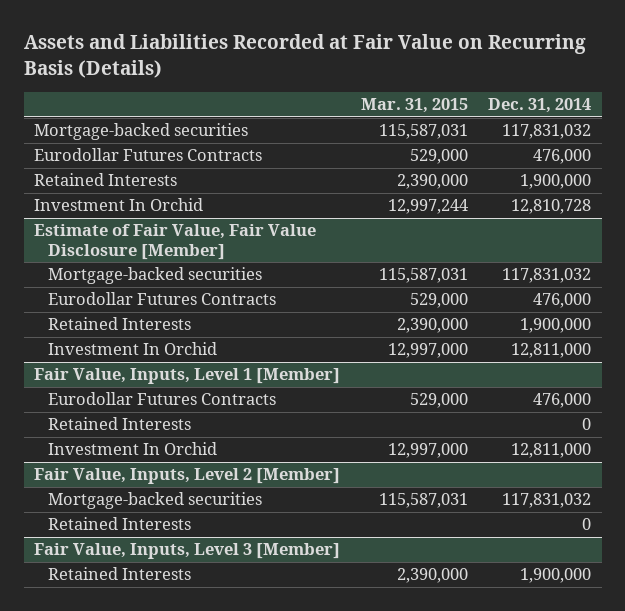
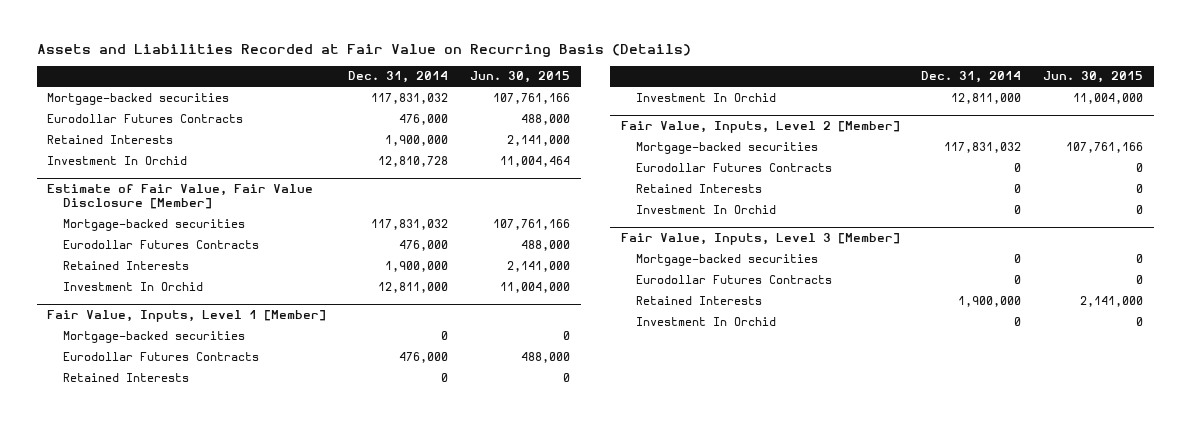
[360,98,468,114] Mar. 31, 2015 -> none
none -> [470,71,571,84] Jun. 30, 2015
none -> [63,330,246,343] Mortgage-backed securities
none -> [636,162,833,172] Eurodollar Futures Contracts
none -> [636,204,777,214] Investment In Orchid
none -> [636,253,819,266] Mortgage-backed securities
none -> [636,274,833,284] Eurodollar Futures Contracts
none -> [636,316,777,326] Investment In Orchid

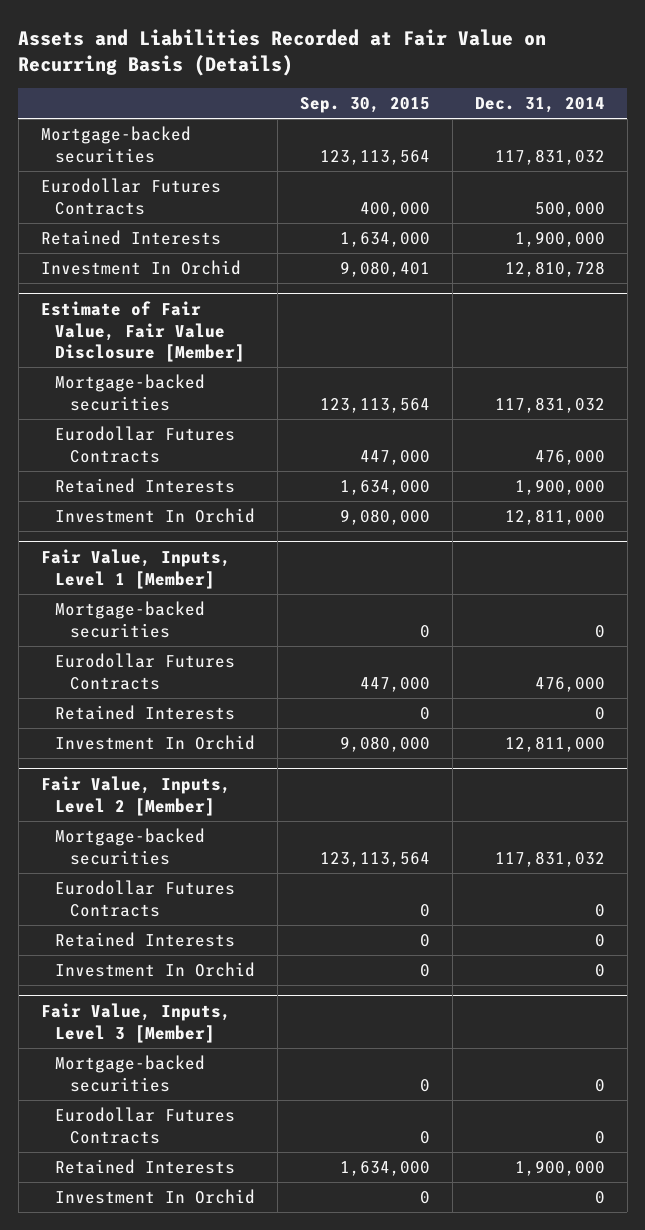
[470,71,571,84] Jun. 30, 2015 -> none
none -> [300,96,431,113] Sep. 30, 2015
[399,113,449,125] 476,000 -> [534,201,605,217] 500,000

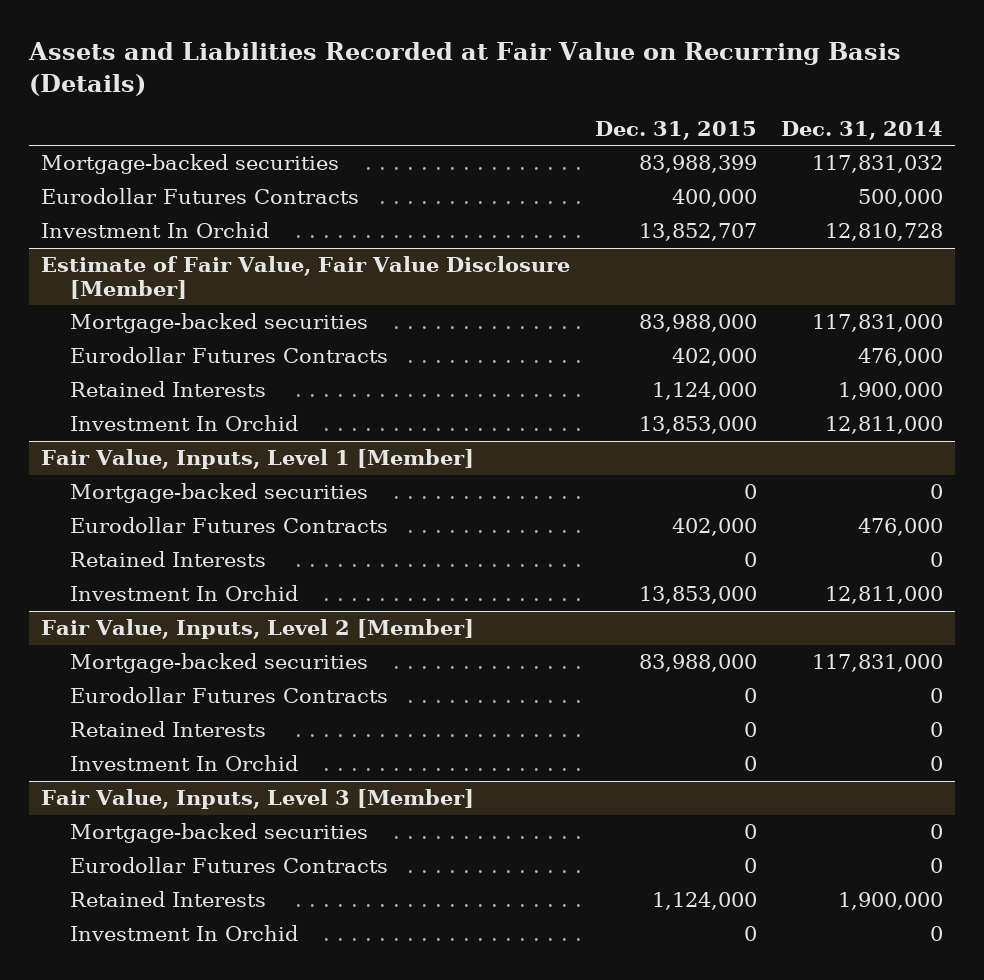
[300,96,431,113] Sep. 30, 2015 -> none
none -> [594,120,757,140] Dec. 31, 2015
[40,229,221,245] Retained Interests -> none
[494,396,605,413] 117,831,032 -> [812,314,944,333] 117,831,000
[494,850,605,867] 117,831,032 -> [812,654,944,673] 117,831,000

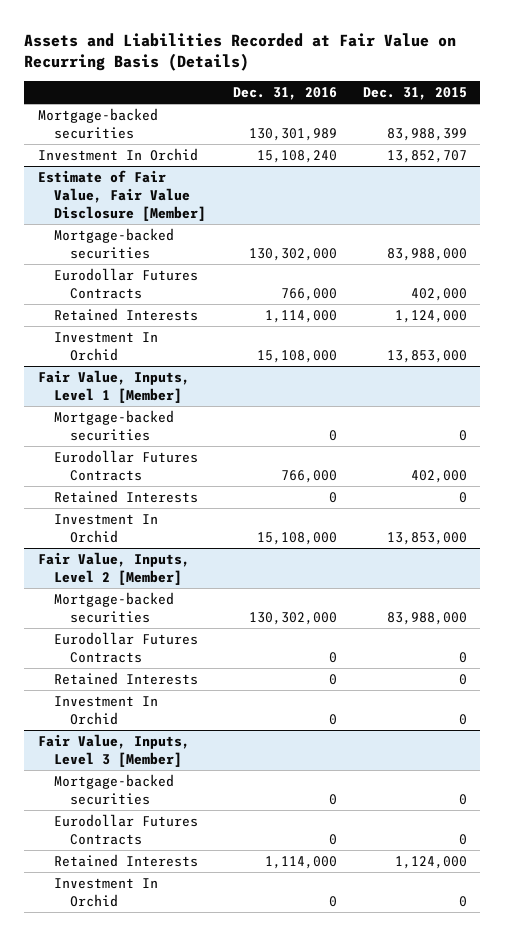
[781,120,944,140] Dec. 31, 2014 -> none
none -> [232,87,337,101] Dec. 31, 2016
[41,188,360,205] Eurodollar Futures Contracts -> none

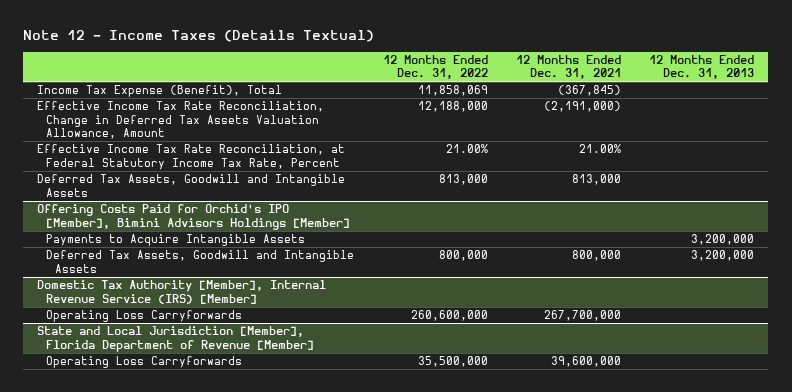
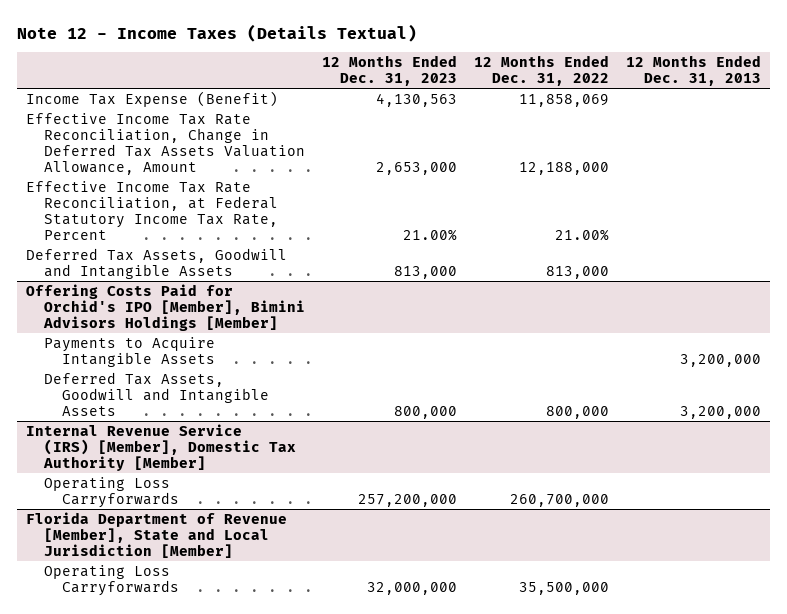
[515,54,621,80] 12 Months Ended Dec. 31, 2021 -> none
none -> [321,55,457,87] 12 Months Ended Dec. 31, 2023
[37,85,283,98] Income Tax Expense (Benefit), Total -> [25,90,278,107] Income Tax Expense (Benefit)
[37,280,327,304] Domestic Tax Authority [Member], Internal Revenue Service (IRS) [Member] -> [25,423,296,471] Internal Revenue Service (IRS) [Member], Domestic Tax Authority [Member]
[410,310,488,322] 260,600,000 -> [510,493,610,507] 260,700,000
[37,326,315,352] State and Local Jurisdiction [Member], Florida Department of Revenue [Member] -> [25,511,287,558] Florida Department of Revenue [Member], State and Local Jurisdiction [Member]

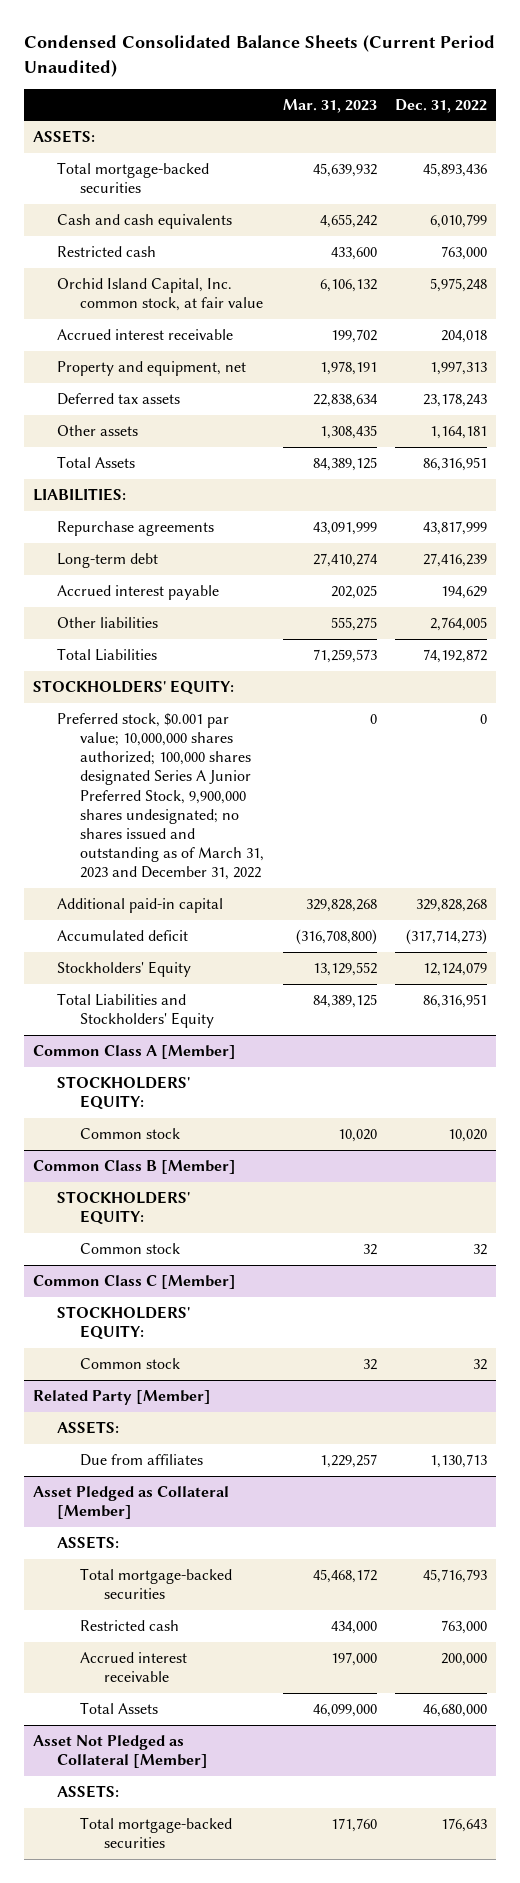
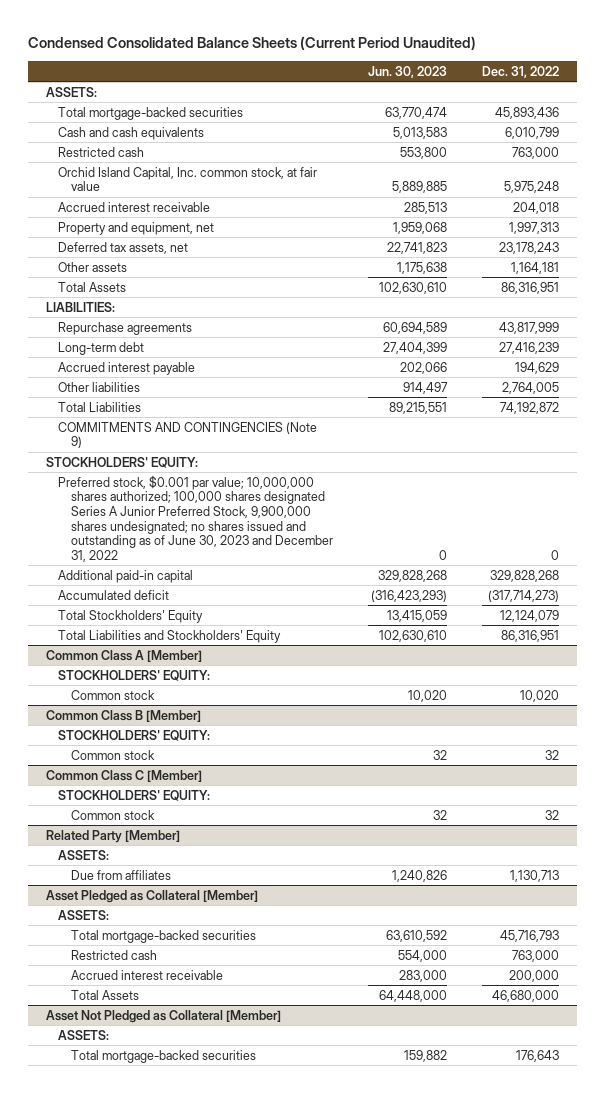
[282,98,377,113] Mar. 31, 2023 -> none
none -> [367,65,447,78] Jun. 30, 2023
[56,392,180,405] Deferred tax assets -> [58,241,189,254] Deferred tax assets, net
none -> [58,421,318,449] COMMITMENTS AND CONTINGENCIES (Note 9)
[56,712,265,881] Preferred stock, $0.001 par value; 10,000,000 shares authorized; 100,000 shares designated Series A Junior Preferred Stock, 9,900,000 shares undesignated; no shares issued and outstanding as of March 31, 2023 and December 31, 2022 -> [58,474,333,562] Preferred stock, $0.001 par value; 10,000,000 shares authorized; 100,000 shares designated Series A Junior Preferred Stock, 9,900,000 shares undesignated; no shares issued and outstanding as of June 30, 2023 and December 31, 2022
[56,960,191,977] Stockholders' Equity -> [58,609,204,623] Total Stockholders' Equity

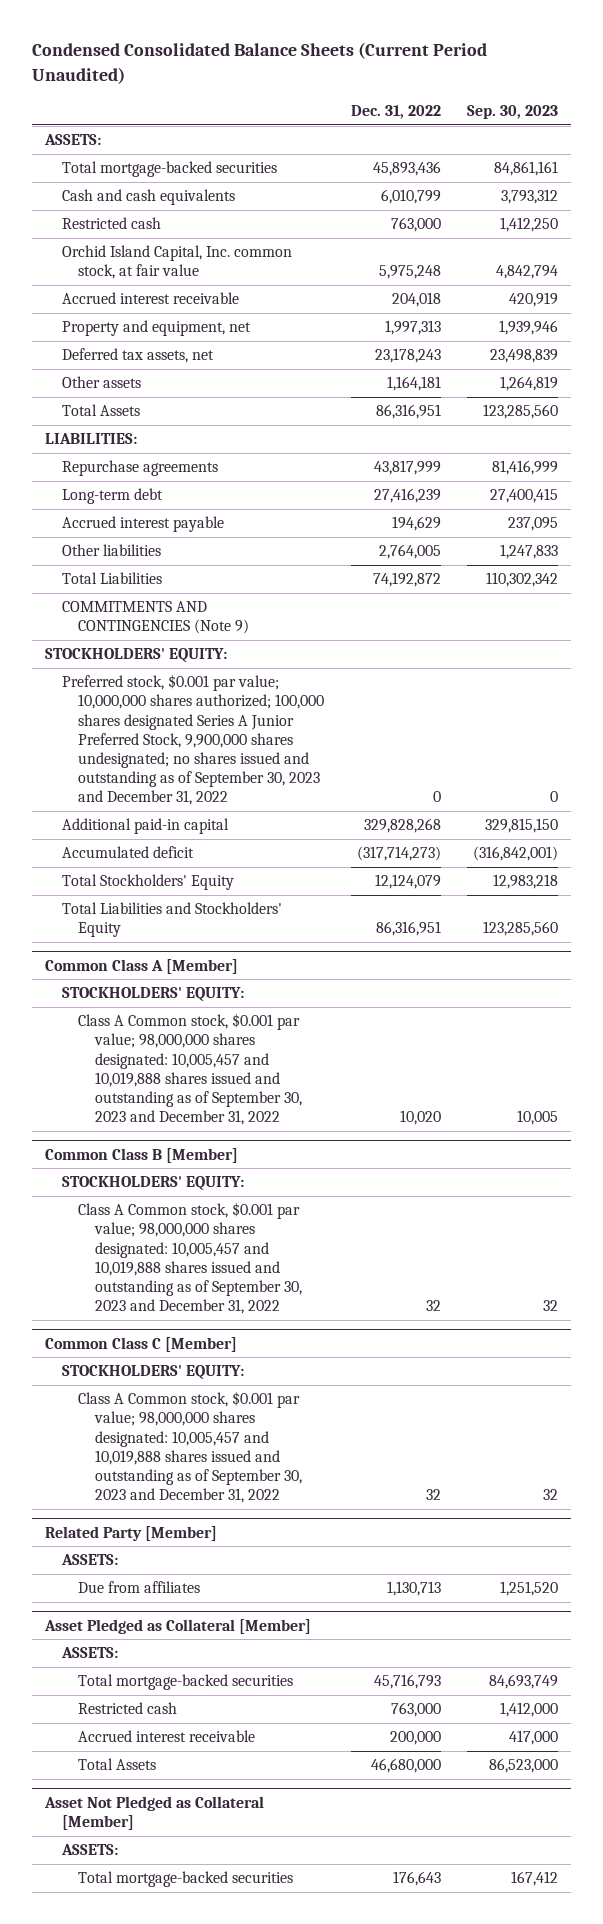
[367,65,447,78] Jun. 30, 2023 -> none
none -> [466,104,558,119] Sep. 30, 2023
[58,474,333,562] Preferred stock, $0.001 par value; 10,000,000 shares authorized; 100,000 shares designated Series A Junior Preferred Stock, 9,900,000 shares undesignated; no shares issued and outstanding as of June 30, 2023 and December 31, 2022 -> [61,674,325,806] Preferred stock, $0.001 par value; 10,000,000 shares authorized; 100,000 shares designated Series A Junior Preferred Stock, 9,900,000 shares undesignated; no shares issued and outstanding as of September 30, 2023 and December 31, 2022
[70,689,155,700] Common stock -> [78,1013,302,1125] Class A Common stock, $0.001 par value; 98,000,000 shares designated: 10,005,457 and 10,019,888 shares issued and outstanding as of September 30, 2023 and December 31, 2022
[70,749,155,760] Common stock -> [78,1202,302,1314] Class A Common stock, $0.001 par value; 98,000,000 shares designated: 10,005,457 and 10,019,888 shares issued and outstanding as of September 30, 2023 and December 31, 2022
[70,809,155,820] Common stock -> [78,1391,302,1503] Class A Common stock, $0.001 par value; 98,000,000 shares designated: 10,005,457 and 10,019,888 shares issued and outstanding as of September 30, 2023 and December 31, 2022

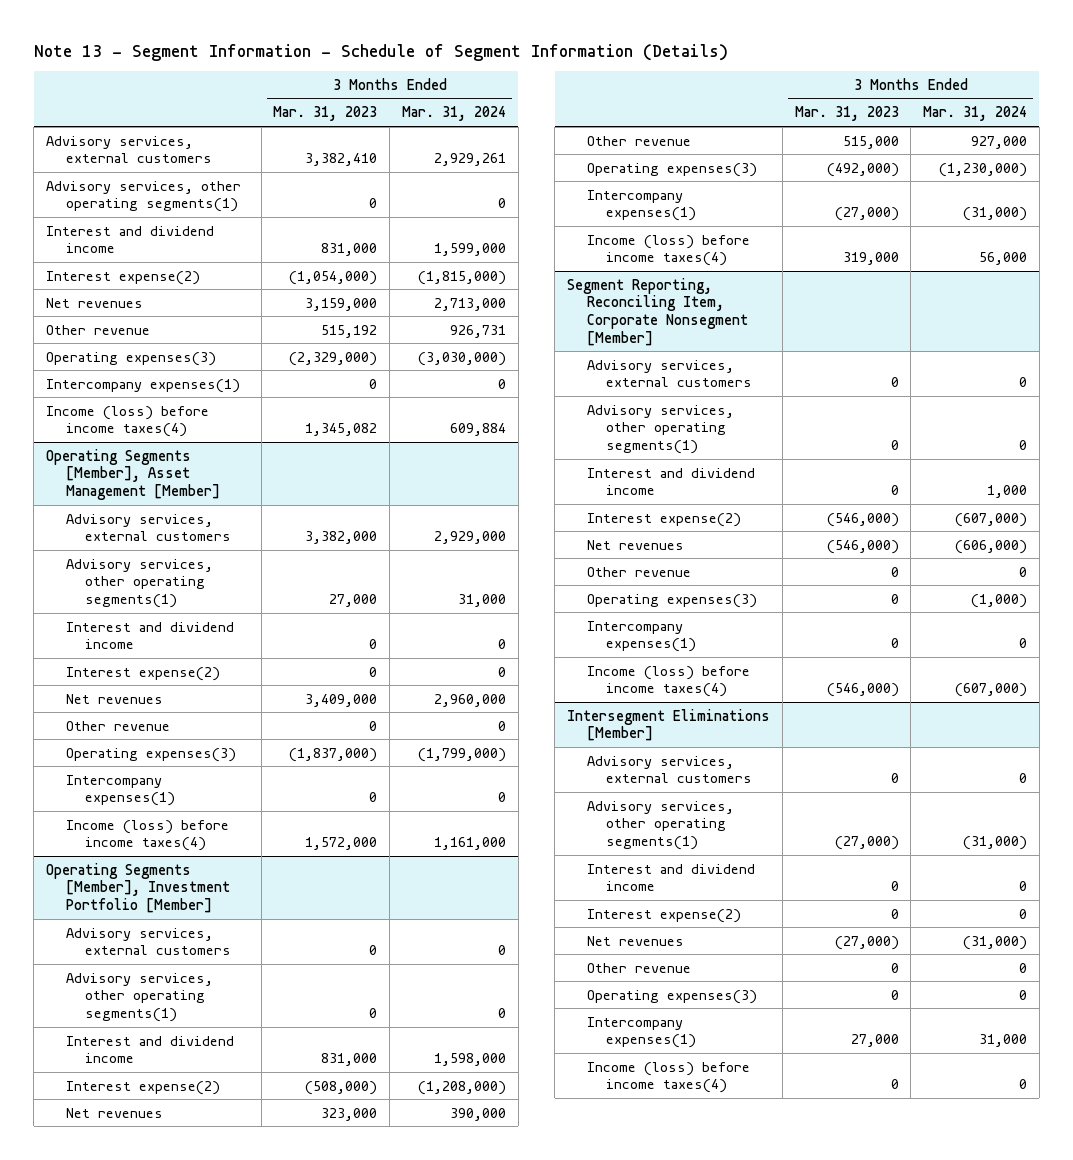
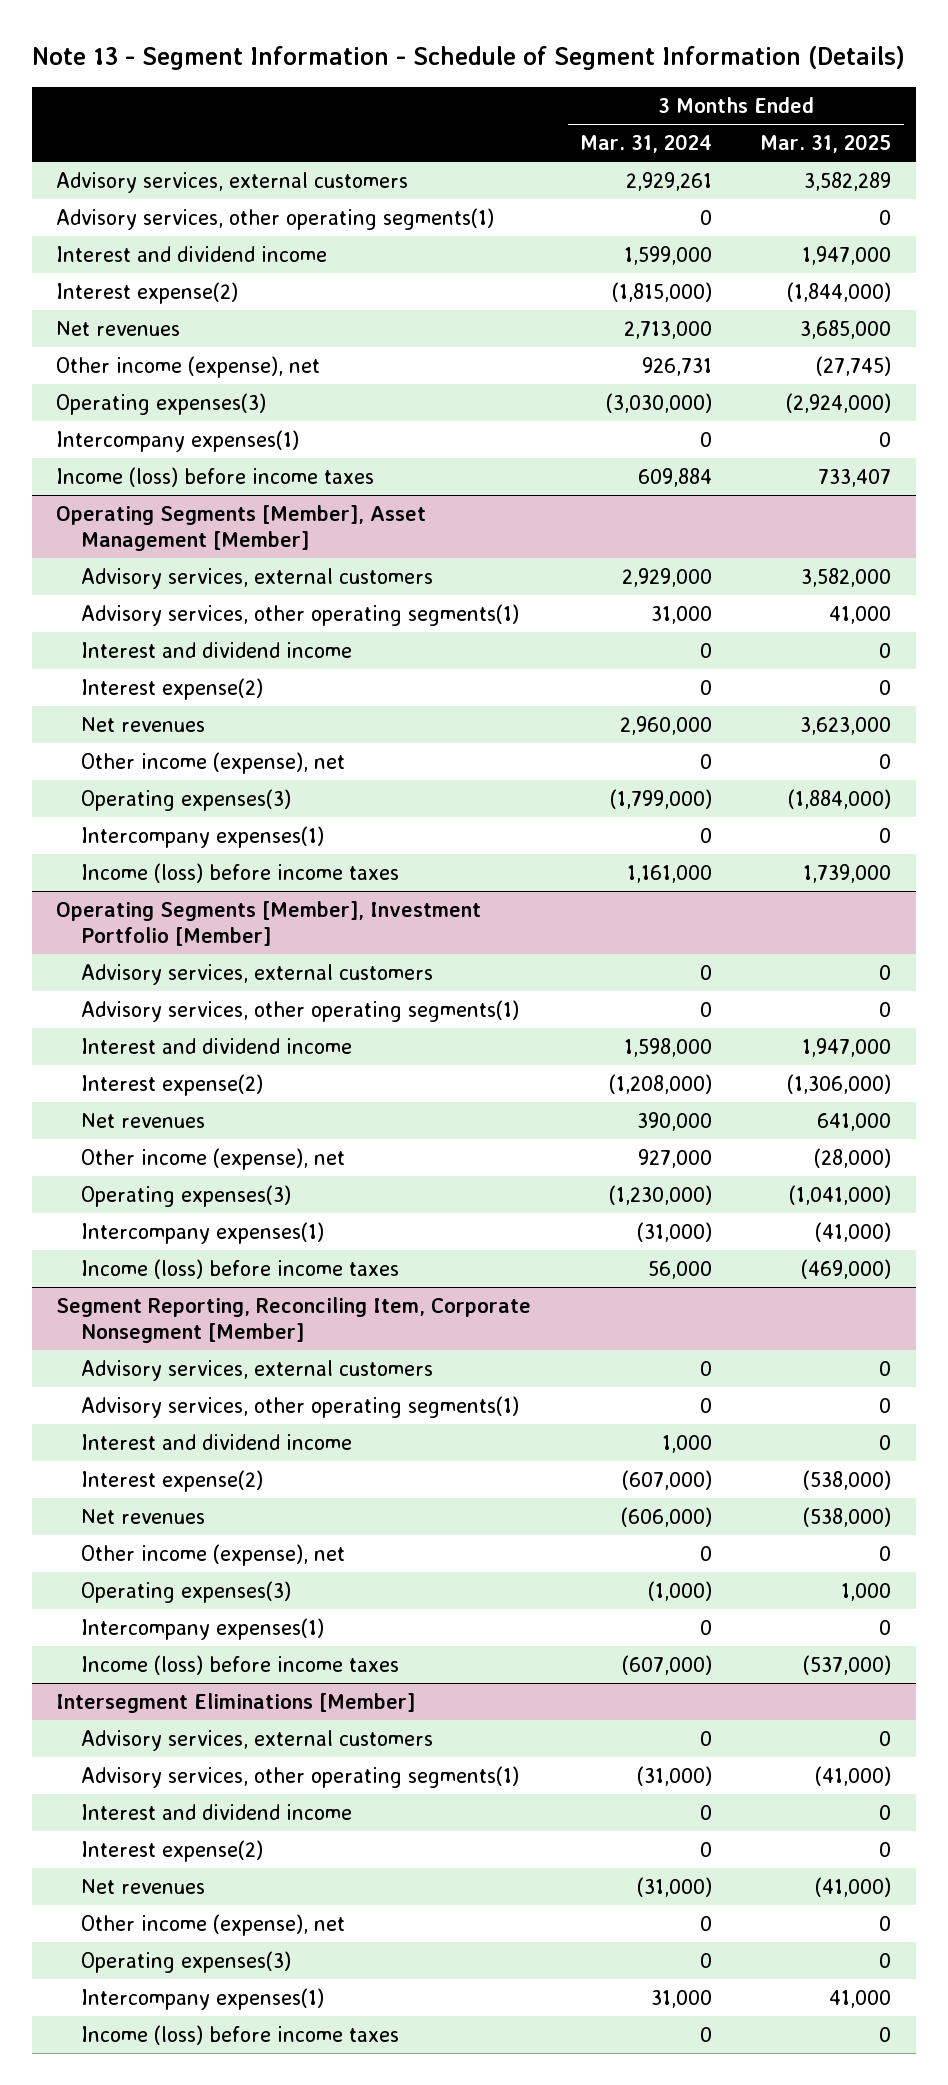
[273,106,378,122] Mar. 31, 2023 -> none
none -> [760,134,892,154] Mar. 31, 2025
[45,324,150,335] Other revenue -> [56,355,321,378] Other income (expense), net
[45,405,209,438] Income (loss) before income taxes(4) -> [56,466,375,487] Income (loss) before income taxes
[65,720,170,731] Other revenue -> [80,751,345,774] Other income (expense), net
[65,819,229,852] Income (loss) before income taxes(4) -> [80,862,399,883] Income (loss) before income taxes
[586,135,691,146] Other revenue -> [80,1147,345,1170] Other income (expense), net
[586,234,750,267] Income (loss) before income taxes(4) -> [80,1258,399,1279] Income (loss) before income taxes
[586,566,691,577] Other revenue -> [80,1543,345,1566] Other income (expense), net
[586,665,750,698] Income (loss) before income taxes(4) -> [80,1654,399,1675] Income (loss) before income taxes
[586,962,691,973] Other revenue -> [80,1913,345,1936] Other income (expense), net
[586,1061,750,1094] Income (loss) before income taxes(4) -> [80,2024,399,2045] Income (loss) before income taxes

